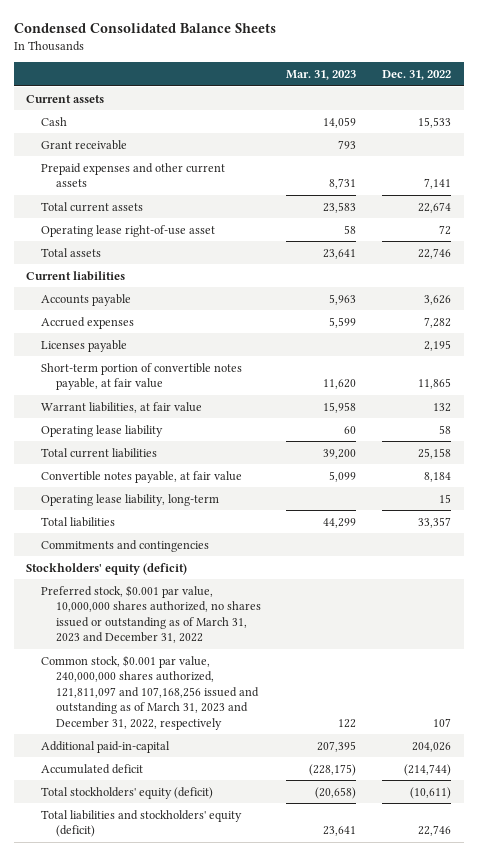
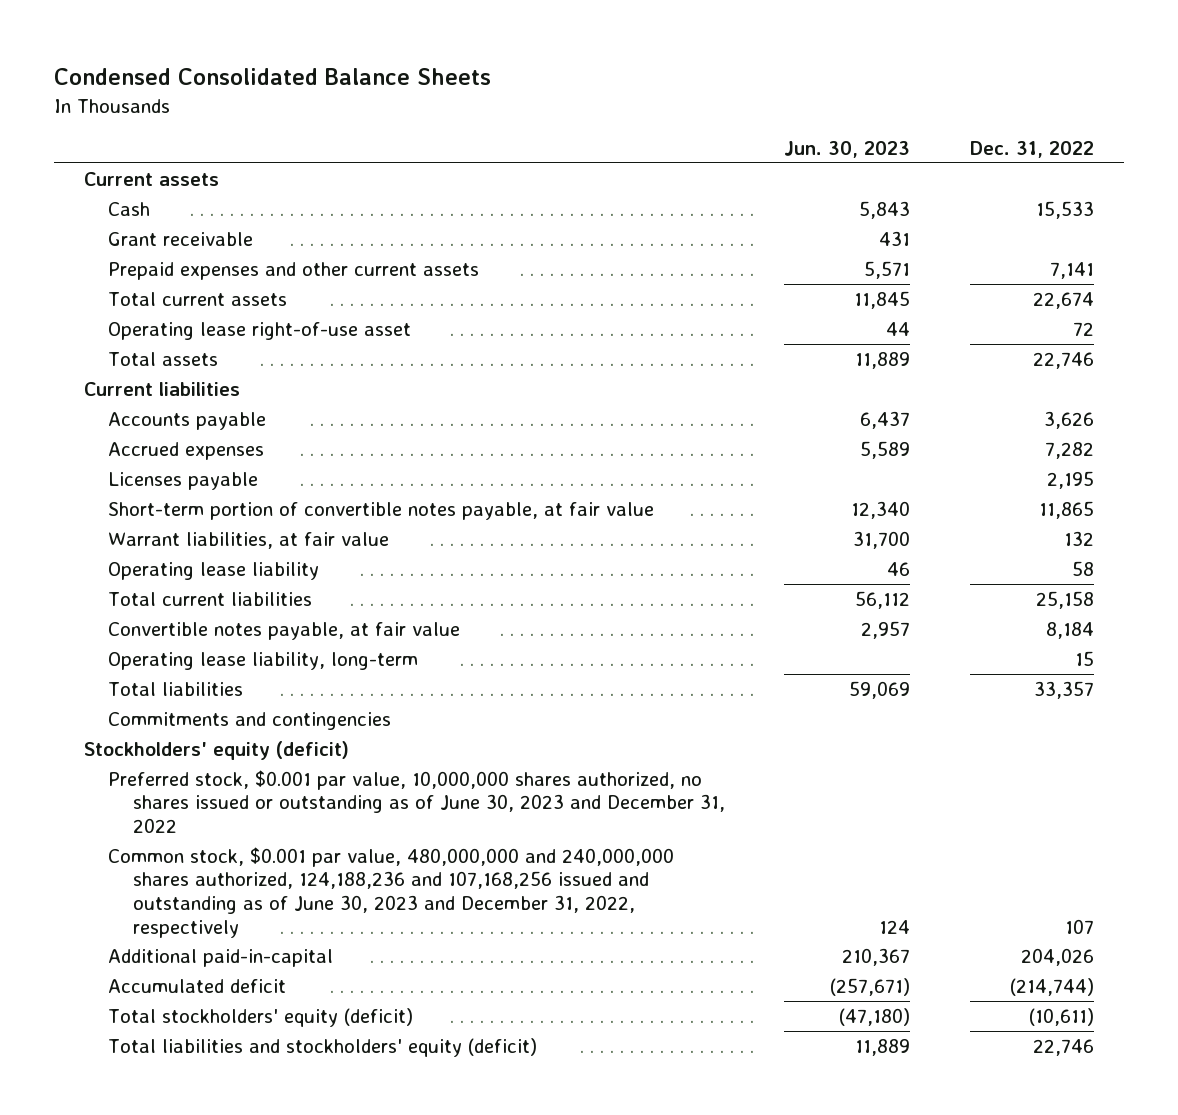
[286,70,357,81] Mar. 31, 2023 -> none
none -> [784,140,911,158] Jun. 30, 2023
[41,584,261,644] Preferred stock, $0.001 par value, 10,000,000 shares authorized, no shares issued or outstanding as of March 31, 2023 and December 31, 2022 -> [108,769,725,833] Preferred stock, $0.001 par value, 10,000,000 shares authorized, no shares issued or outstanding as of June 30, 2023 and December 31, 2022
[41,654,259,730] Common stock, $0.001 par value, 240,000,000 shares authorized, 121,811,097 and 107,168,256 issued and outstanding as of March 31, 2023 and December 31, 2022, respectively -> [108,846,675,938] Common stock, $0.001 par value, 480,000,000 and 240,000,000 shares authorized, 124,188,236 and 107,168,256 issued and outstanding as of June 30, 2023 and December 31, 2022, respectively

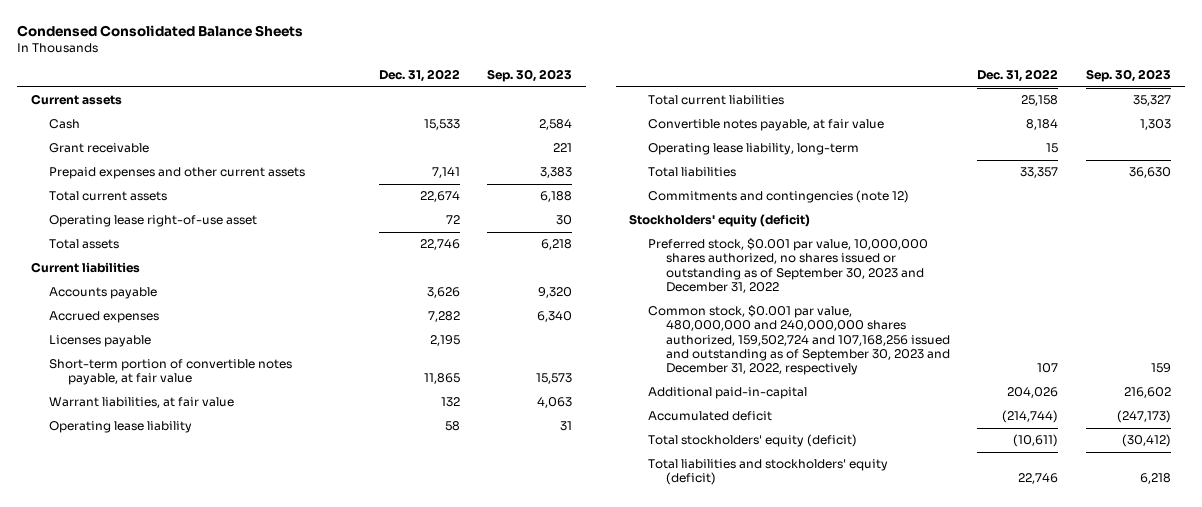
[784,140,911,158] Jun. 30, 2023 -> none
none -> [487,69,573,83] Sep. 30, 2023
[108,711,392,730] Commitments and contingencies -> [647,190,909,204] Commitments and contingencies (note 12)
[108,769,725,833] Preferred stock, $0.001 par value, 10,000,000 shares authorized, no shares issued or outstanding as of June 30, 2023 and December 31, 2022 -> [647,238,928,294] Preferred stock, $0.001 par value, 10,000,000 shares authorized, no shares issued or outstanding as of September 30, 2023 and December 31, 2022
[108,846,675,938] Common stock, $0.001 par value, 480,000,000 and 240,000,000 shares authorized, 124,188,236 and 107,168,256 issued and outstanding as of June 30, 2023 and December 31, 2022, respectively -> [647,305,951,376] Common stock, $0.001 par value, 480,000,000 and 240,000,000 shares authorized, 159,502,724 and 107,168,256 issued and outstanding as of September 30, 2023 and December 31, 2022, respectively

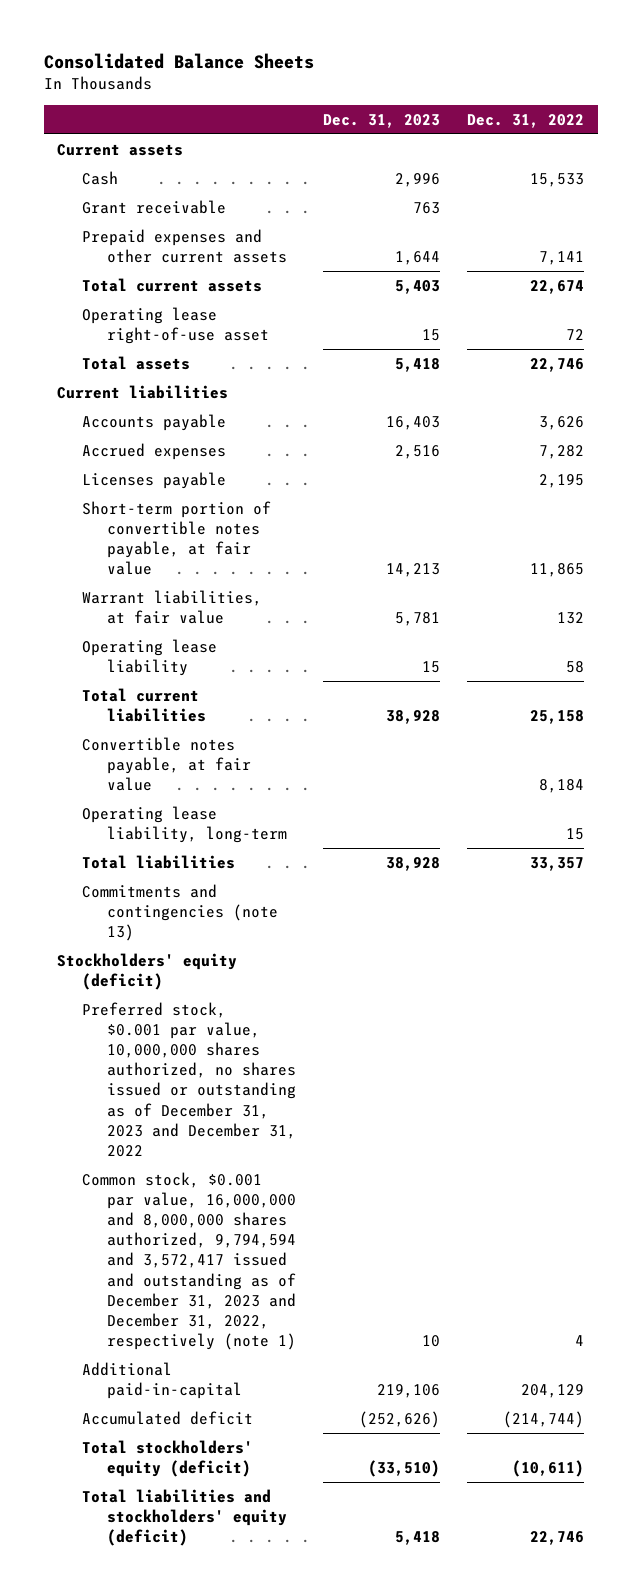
[17,24,304,37] Condensed Consolidated Balance Sheets -> [44,53,315,70] Consolidated Balance Sheets
[487,69,573,83] Sep. 30, 2023 -> none
none -> [323,113,441,128] Dec. 31, 2023
[647,190,909,204] Commitments and contingencies (note 12) -> [82,883,279,942] Commitments and contingencies (note 13)
[647,238,928,294] Preferred stock, $0.001 par value, 10,000,000 shares authorized, no shares issued or outstanding as of September 30, 2023 and December 31, 2022 -> [82,1001,297,1157] Preferred stock, $0.001 par value, 10,000,000 shares authorized, no shares issued or outstanding as of December 31, 2023 and December 31, 2022
[647,305,951,376] Common stock, $0.001 par value, 480,000,000 and 240,000,000 shares authorized, 159,502,724 and 107,168,256 issued and outstanding as of September 30, 2023 and December 31, 2022, respectively -> [82,1171,297,1351] Common stock, $0.001 par value, 16,000,000 and 8,000,000 shares authorized, 9,794,594 and 3,572,417 issued and outstanding as of December 31, 2023 and December 31, 2022, respectively (note 1)
[1037,363,1059,374] 107 -> [575,1335,585,1347] 4
[1007,387,1059,399] 204,026 -> [521,1383,585,1398] 204,129

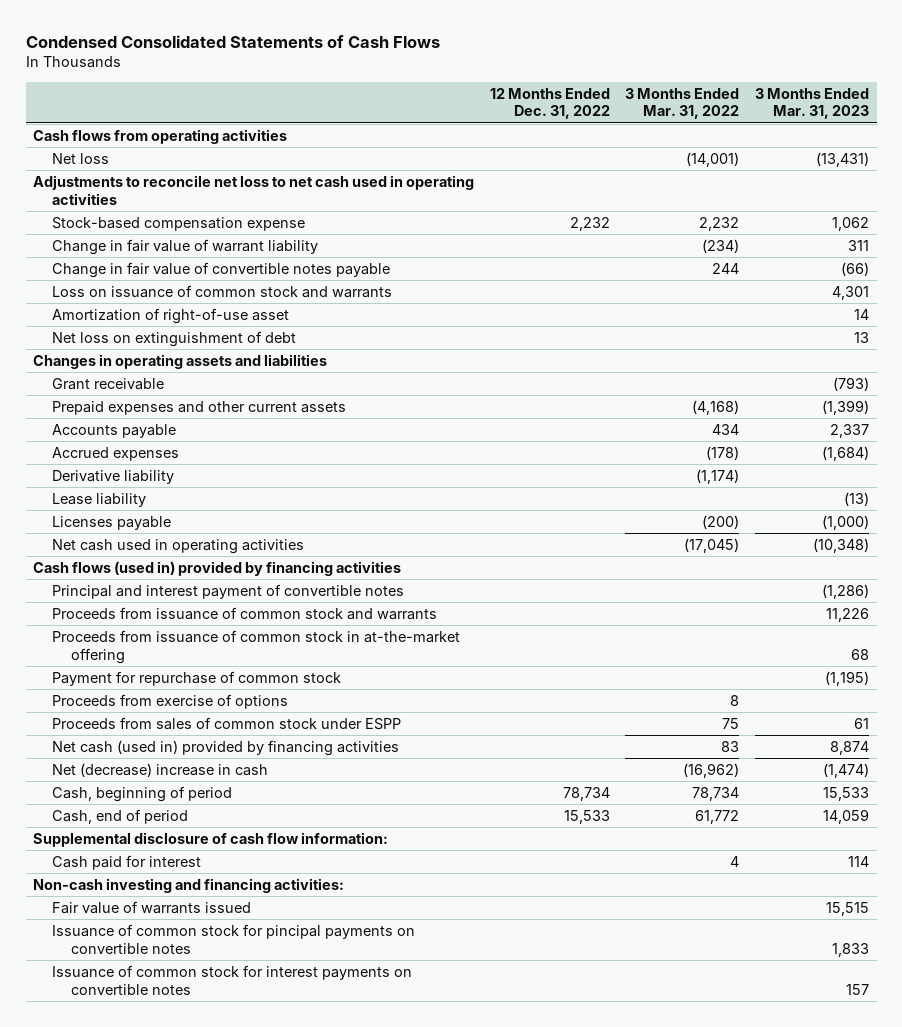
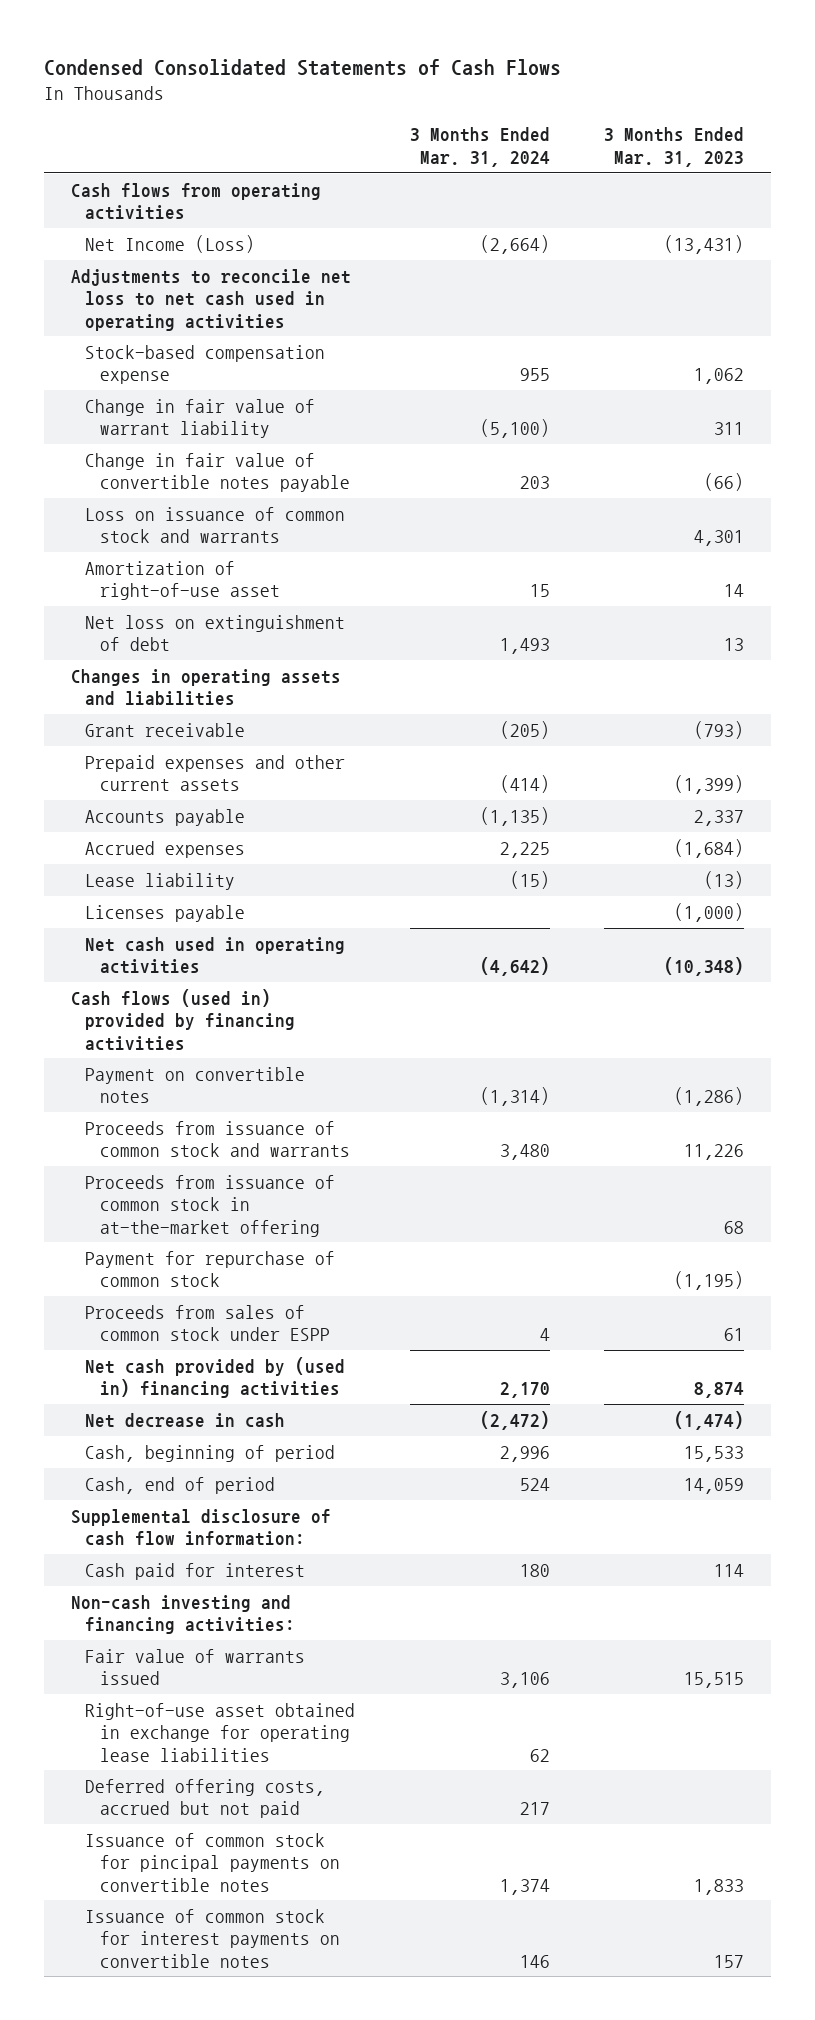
[489,87,610,120] 12 Months Ended Dec. 31, 2022 -> none
[625,87,740,120] 3 Months Ended Mar. 31, 2022 -> none
none -> [409,127,550,167] 3 Months Ended Mar. 31, 2024
[52,152,110,164] Net loss -> [85,234,256,253] Net Income (Loss)
[52,469,175,484] Derivative liability -> none
[52,583,405,599] Principal and interest payment of convertible notes -> [85,1066,306,1104] Payment on convertible notes
[52,693,289,709] Proceeds from exercise of options -> none
[52,739,400,756] Net cash (used in) provided by financing activities -> [85,1356,346,1399] Net cash provided by (used in) financing activities
[52,762,269,777] Net (decrease) increase in cash -> [85,1412,286,1428] Net decrease in cash
none -> [85,1702,356,1762] Right-of-use asset obtained in exchange for operating lease liabilities
none -> [85,1778,326,1819] Deferred offering costs, accrued but not paid

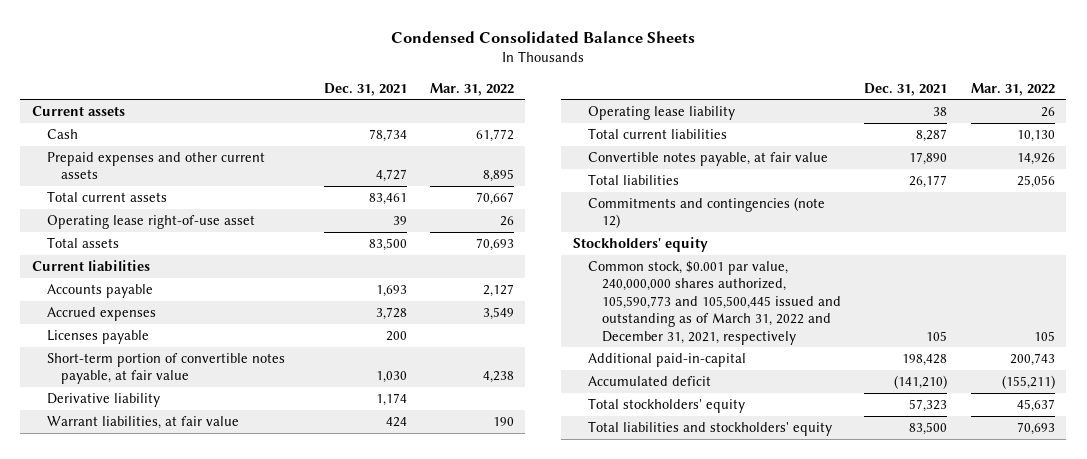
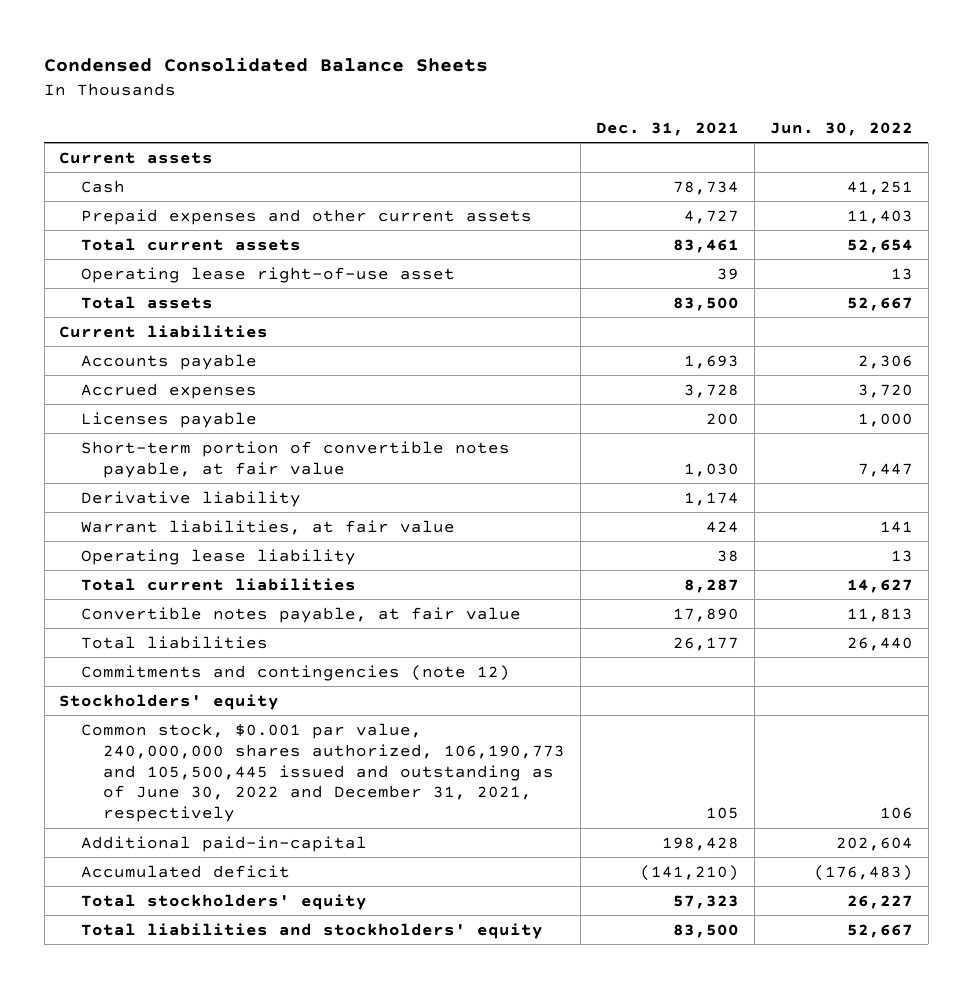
[429,82,514,96] Mar. 31, 2022 -> none
none -> [769,121,913,136] Jun. 30, 2022
[587,261,842,345] Common stock, $0.001 par value, 240,000,000 shares authorized, 105,590,773 and 105,500,445 issued and outstanding as of March 31, 2022 and December 31, 2021, respectively -> [81,722,566,823] Common stock, $0.001 par value, 240,000,000 shares authorized, 106,190,773 and 105,500,445 issued and outstanding as of June 30, 2022 and December 31, 2021, respectively

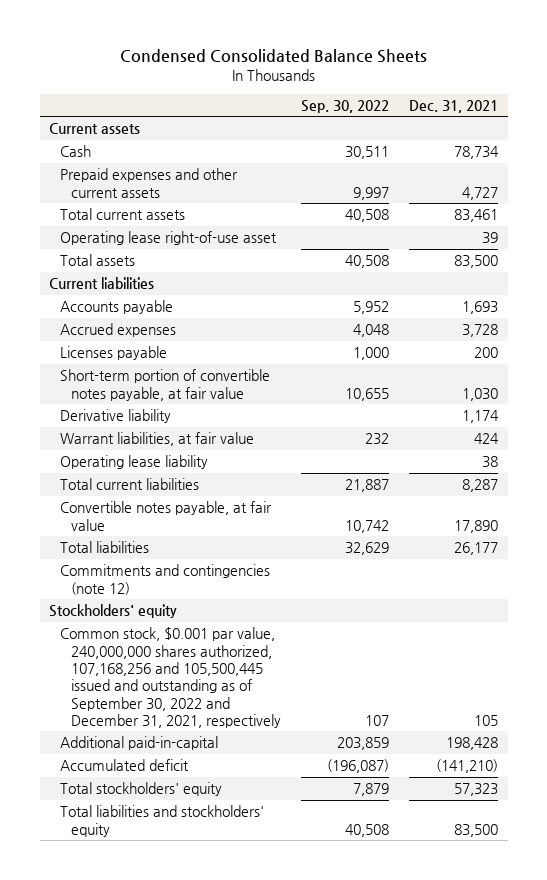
[769,121,913,136] Jun. 30, 2022 -> none
none -> [301,99,390,113] Sep. 30, 2022
[81,722,566,823] Common stock, $0.001 par value, 240,000,000 shares authorized, 106,190,773 and 105,500,445 issued and outstanding as of June 30, 2022 and December 31, 2021, respectively -> [60,627,282,728] Common stock, $0.001 par value, 240,000,000 shares authorized, 107,168,256 and 105,500,445 issued and outstanding as of September 30, 2022 and December 31, 2021, respectively

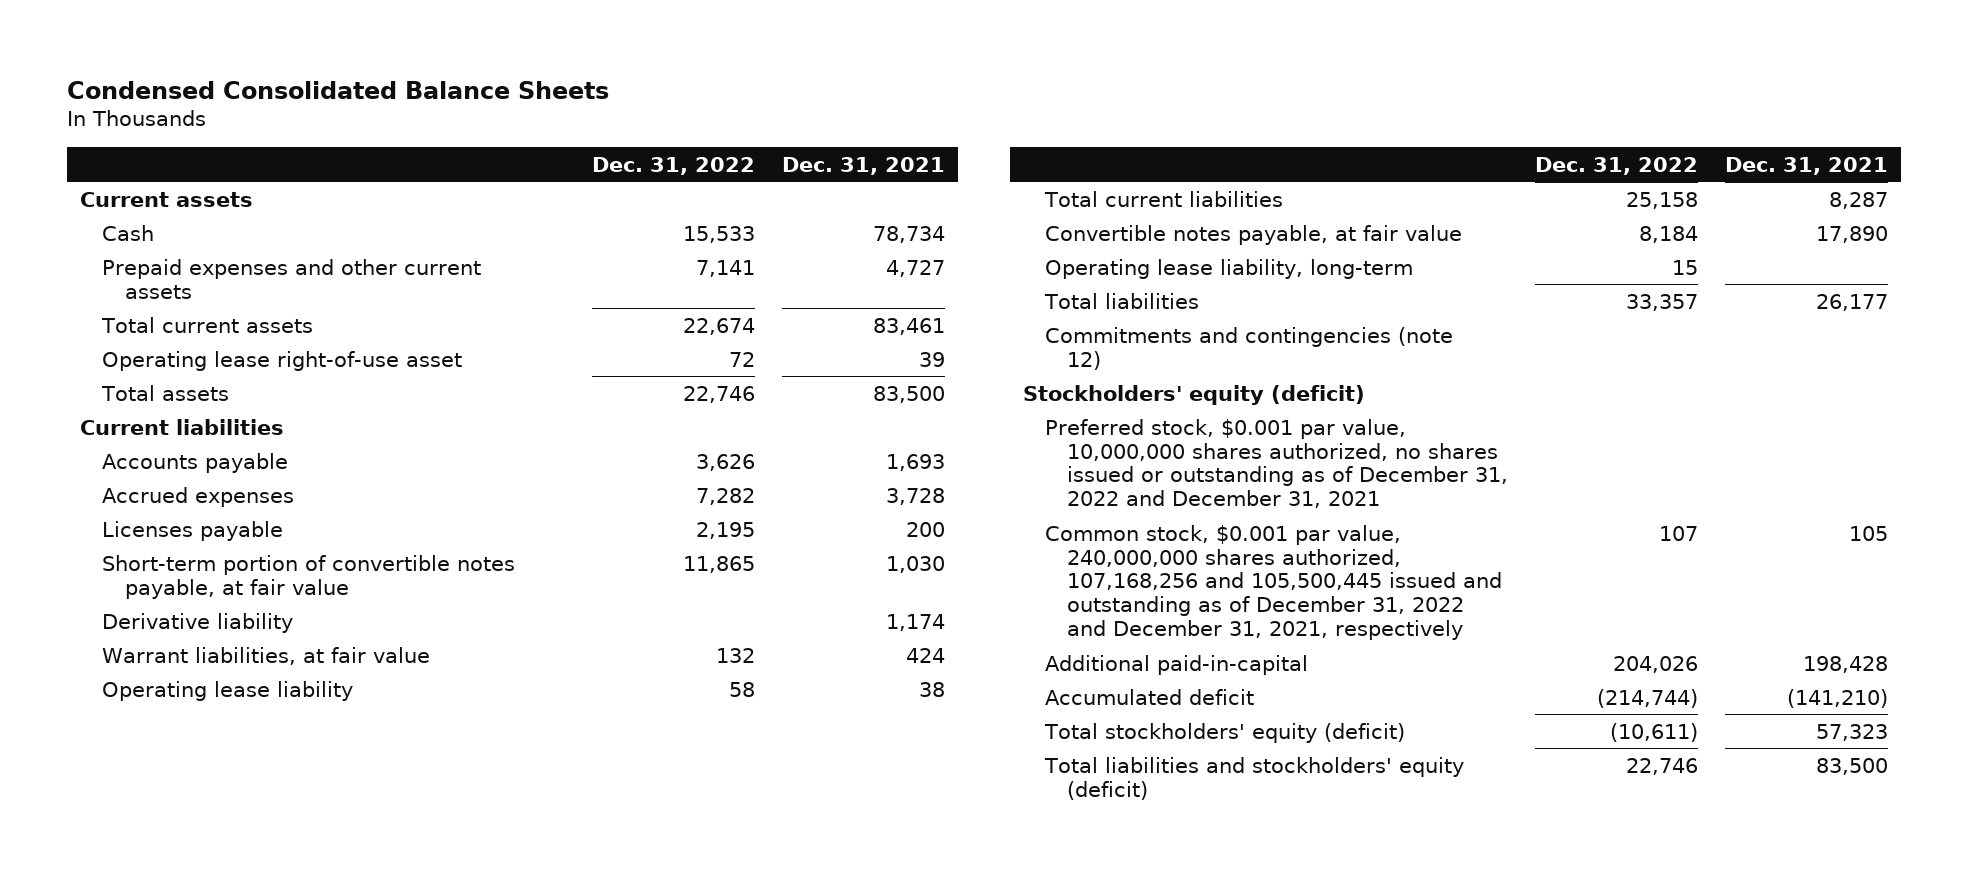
[301,99,390,113] Sep. 30, 2022 -> none
none -> [592,156,756,175] Dec. 31, 2022
none -> [1045,258,1414,279] Operating lease liability, long-term
[49,604,178,619] Stockholders' equity -> [1023,384,1366,405] Stockholders' equity (deficit)
none -> [1045,418,1509,509] Preferred stock, $0.001 par value, 10,000,000 shares authorized, no shares issued or outstanding as of December 31, 2022 and December 31, 2021
[60,627,282,728] Common stock, $0.001 par value, 240,000,000 shares authorized, 107,168,256 and 105,500,445 issued and outstanding as of September 30, 2022 and December 31, 2021, respectively -> [1045,524,1503,641] Common stock, $0.001 par value, 240,000,000 shares authorized, 107,168,256 and 105,500,445 issued and outstanding as of December 31, 2022 and December 31, 2021, respectively
[60,782,223,797] Total stockholders' equity -> [1044,722,1406,743] Total stockholders' equity (deficit)
[60,805,265,837] Total liabilities and stockholders' equity -> [1044,756,1465,800] Total liabilities and stockholders' equity (deficit)

